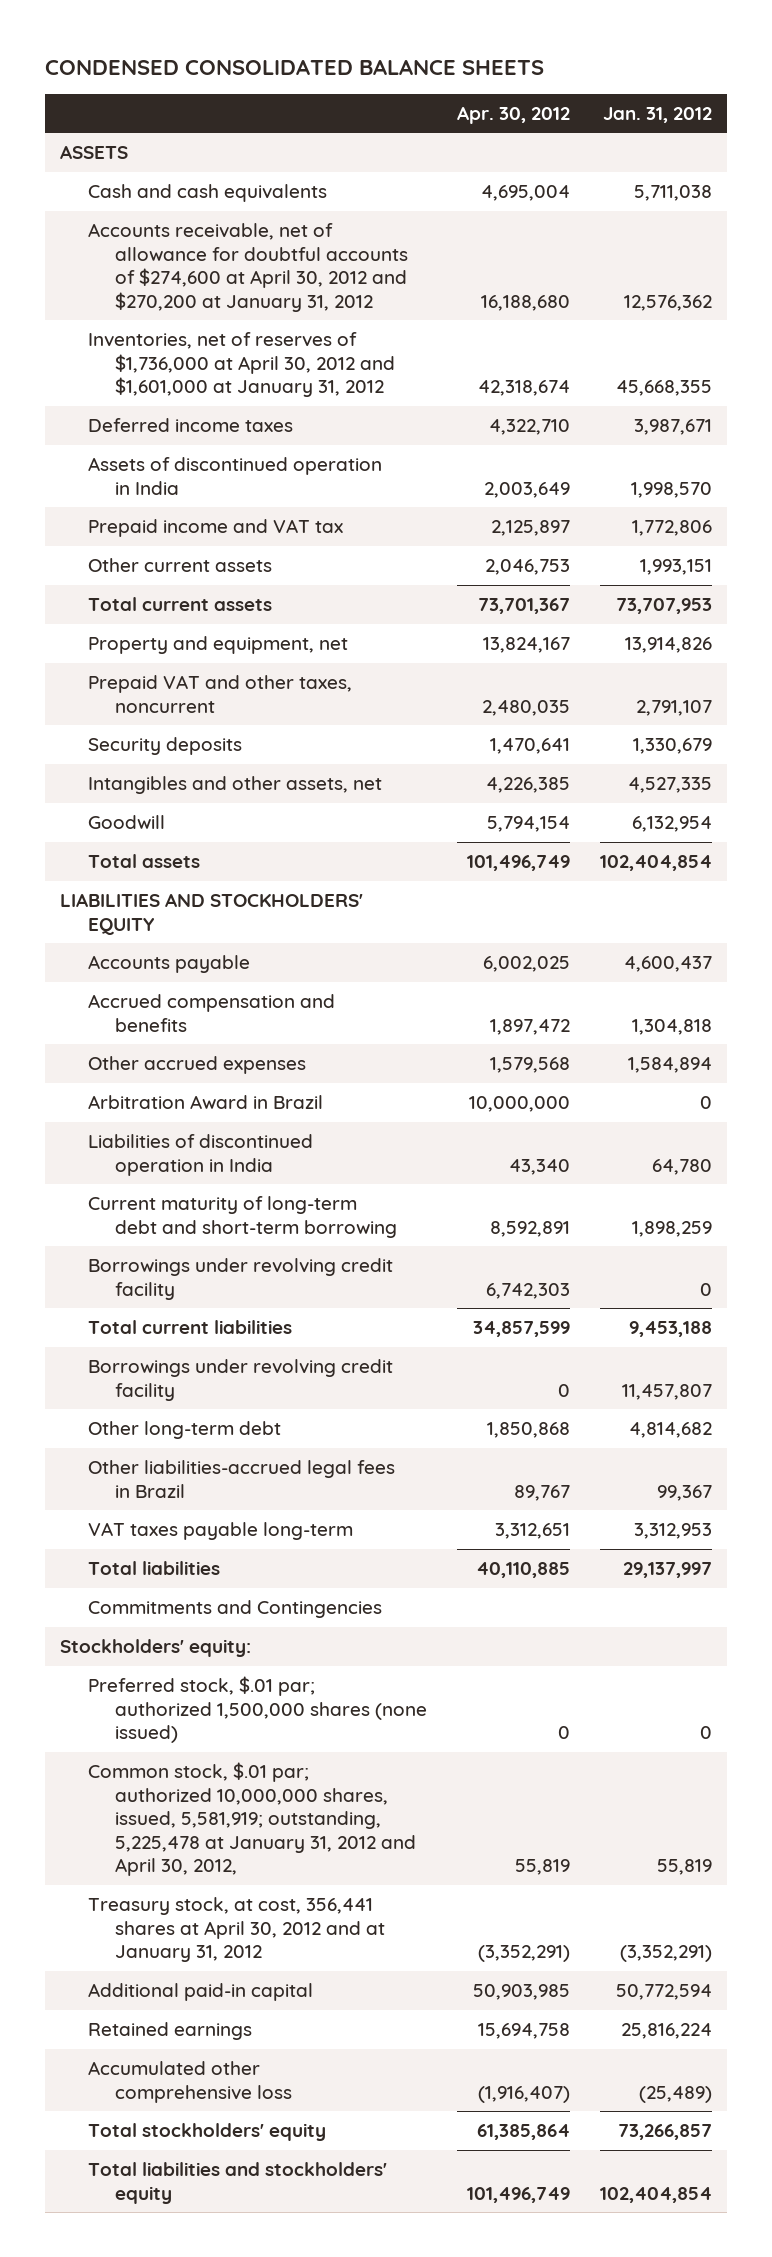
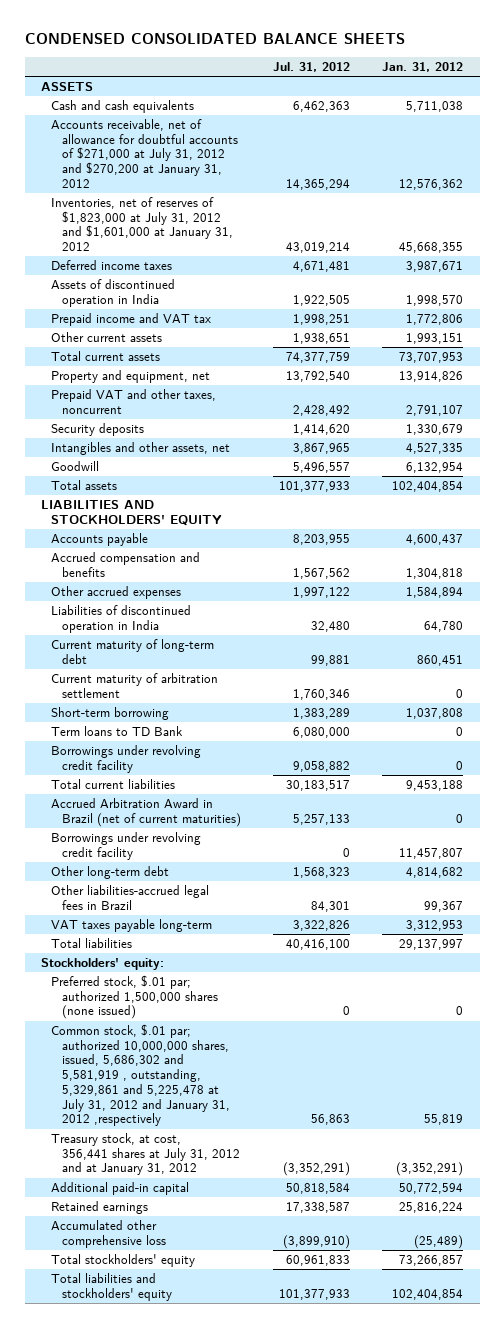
[456,105,570,124] Apr. 30, 2012 -> none
none -> [272,61,350,72] Jul. 31, 2012
[87,222,409,312] Accounts receivable, net of allowance for doubtful accounts of $274,600 at April 30, 2012 and $270,200 at January 31, 2012 -> [51,118,238,188] Accounts receivable, net of allowance for doubtful accounts of $271,000 at July 31, 2012 and $270,200 at January 31, 2012
[87,331,396,398] Inventories, net of reserves of $1,736,000 at April 30, 2012 and $1,601,000 at January 31, 2012 -> [51,196,233,252] Inventories, net of reserves of $1,823,000 at July 31, 2012 and $1,601,000 at January 31, 2012
[87,1094,323,1109] Arbitration Award in Brazil -> none
[87,1195,398,1238] Current maturity of long-term debt and short-term borrowing -> [51,638,215,664] Current maturity of long-term debt
[631,1220,712,1237] 1,898,259 -> [417,654,464,666] 860,451
none -> [51,672,219,698] Current maturity of arbitration settlement
none -> [51,706,170,720] Short-term borrowing
none -> [51,725,184,736] Term loans to TD Bank
none -> [51,797,241,827] Accrued Arbitration Award in Brazil (net of current maturities)
[87,1599,382,1618] Commitments and Contingencies -> none
[87,1761,417,1877] Common stock, $.01 par; authorized 10,000,000 shares, issued, 5,581,919; outstanding, 5,225,478 at January 31, 2012 and April 30, 2012, -> [51,1023,230,1127] Common stock, $.01 par; authorized 10,000,000 shares, issued, 5,686,302 and 5,581,919 , outstanding, 5,329,861 and 5,225,478 at July 31, 2012 and January 31, 2012 ,respectively
[87,1896,386,1963] Treasury stock, at cost, 356,441 shares at April 30, 2012 and at January 31, 2012 -> [51,1132,240,1176] Treasury stock, at cost, 356,441 shares at July 31, 2012 and at January 31, 2012

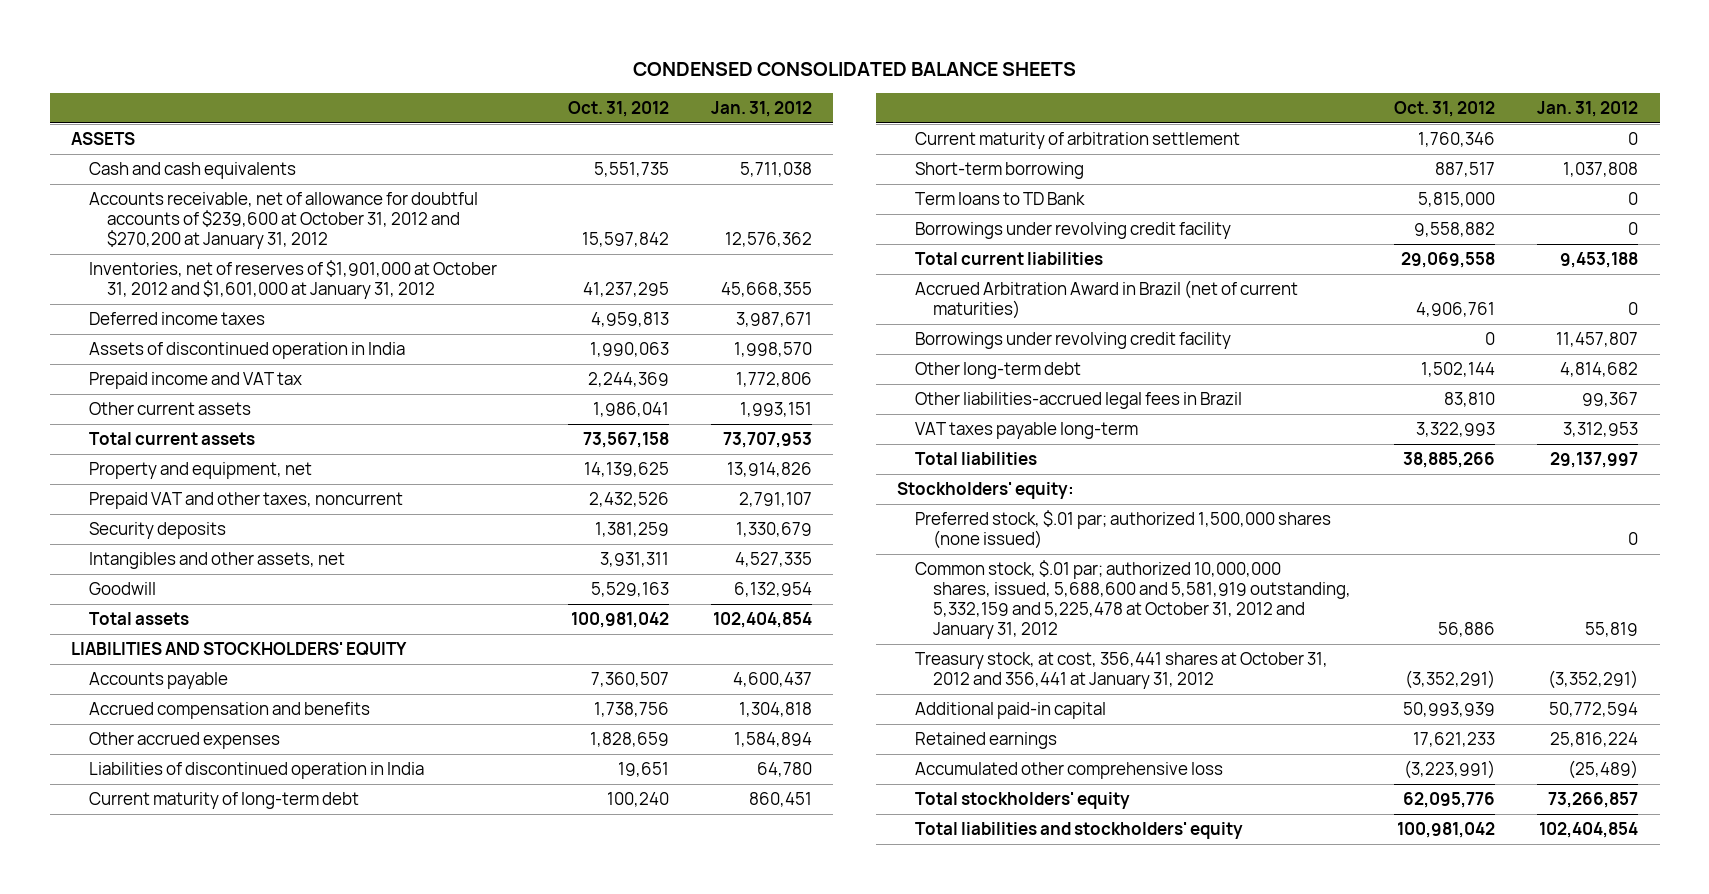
[272,61,350,72] Jul. 31, 2012 -> none
none -> [567,101,669,118] Oct. 31, 2012
[51,118,238,188] Accounts receivable, net of allowance for doubtful accounts of $271,000 at July 31, 2012 and $270,200 at January 31, 2012 -> [89,192,479,250] Accounts receivable, net of allowance for doubtful accounts of $239,600 at October 31, 2012 and $270,200 at January 31, 2012
[51,196,233,252] Inventories, net of reserves of $1,823,000 at July 31, 2012 and $1,601,000 at January 31, 2012 -> [89,260,498,300] Inventories, net of reserves of $1,901,000 at October 31, 2012 and $1,601,000 at January 31, 2012
[51,1023,230,1127] Common stock, $.01 par; authorized 10,000,000 shares, issued, 5,686,302 and 5,581,919 , outstanding, 5,329,861 and 5,225,478 at July 31, 2012 and January 31, 2012 ,respectively -> [915,560,1352,639] Common stock, $.01 par; authorized 10,000,000 shares, issued, 5,688,600 and 5,581,919 outstanding, 5,332,159 and 5,225,478 at October 31, 2012 and January 31, 2012
[51,1132,240,1176] Treasury stock, at cost, 356,441 shares at July 31, 2012 and at January 31, 2012 -> [915,652,1329,690] Treasury stock, at cost, 356,441 shares at October 31, 2012 and 356,441 at January 31, 2012

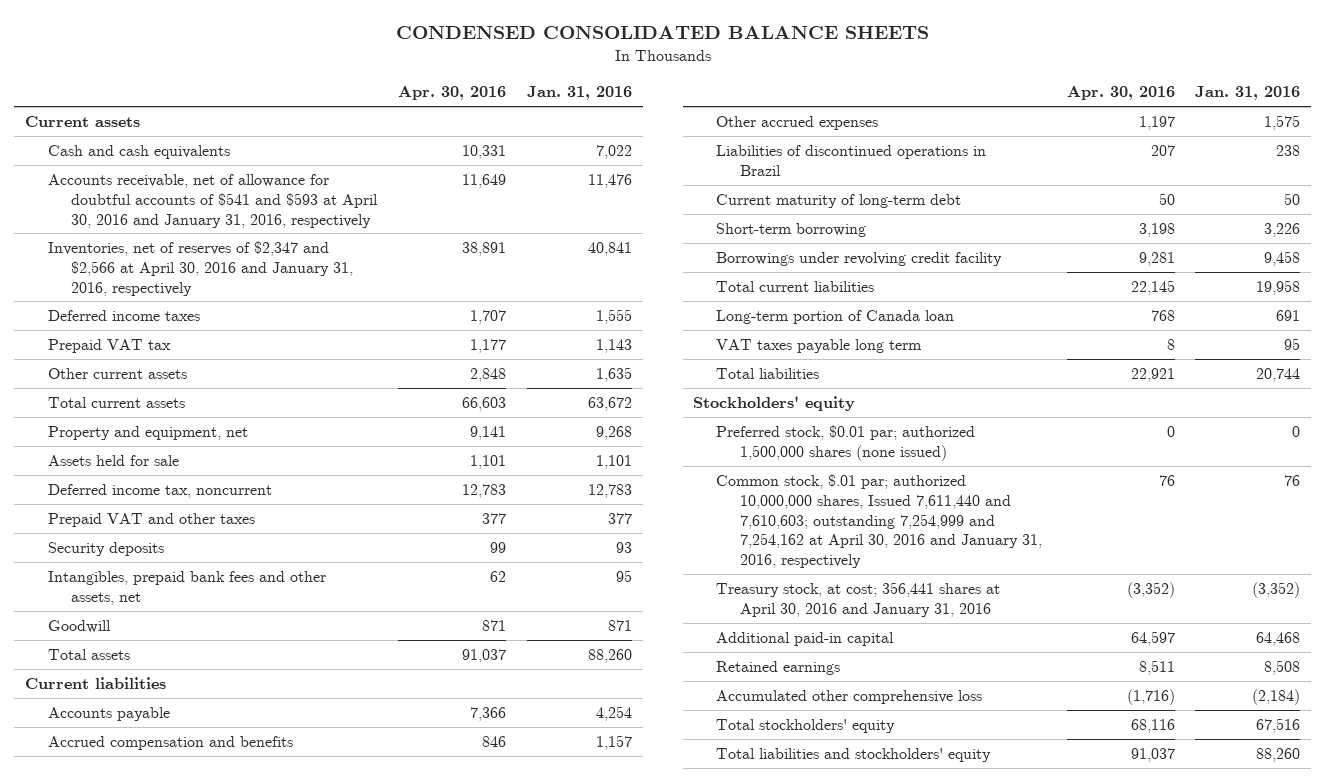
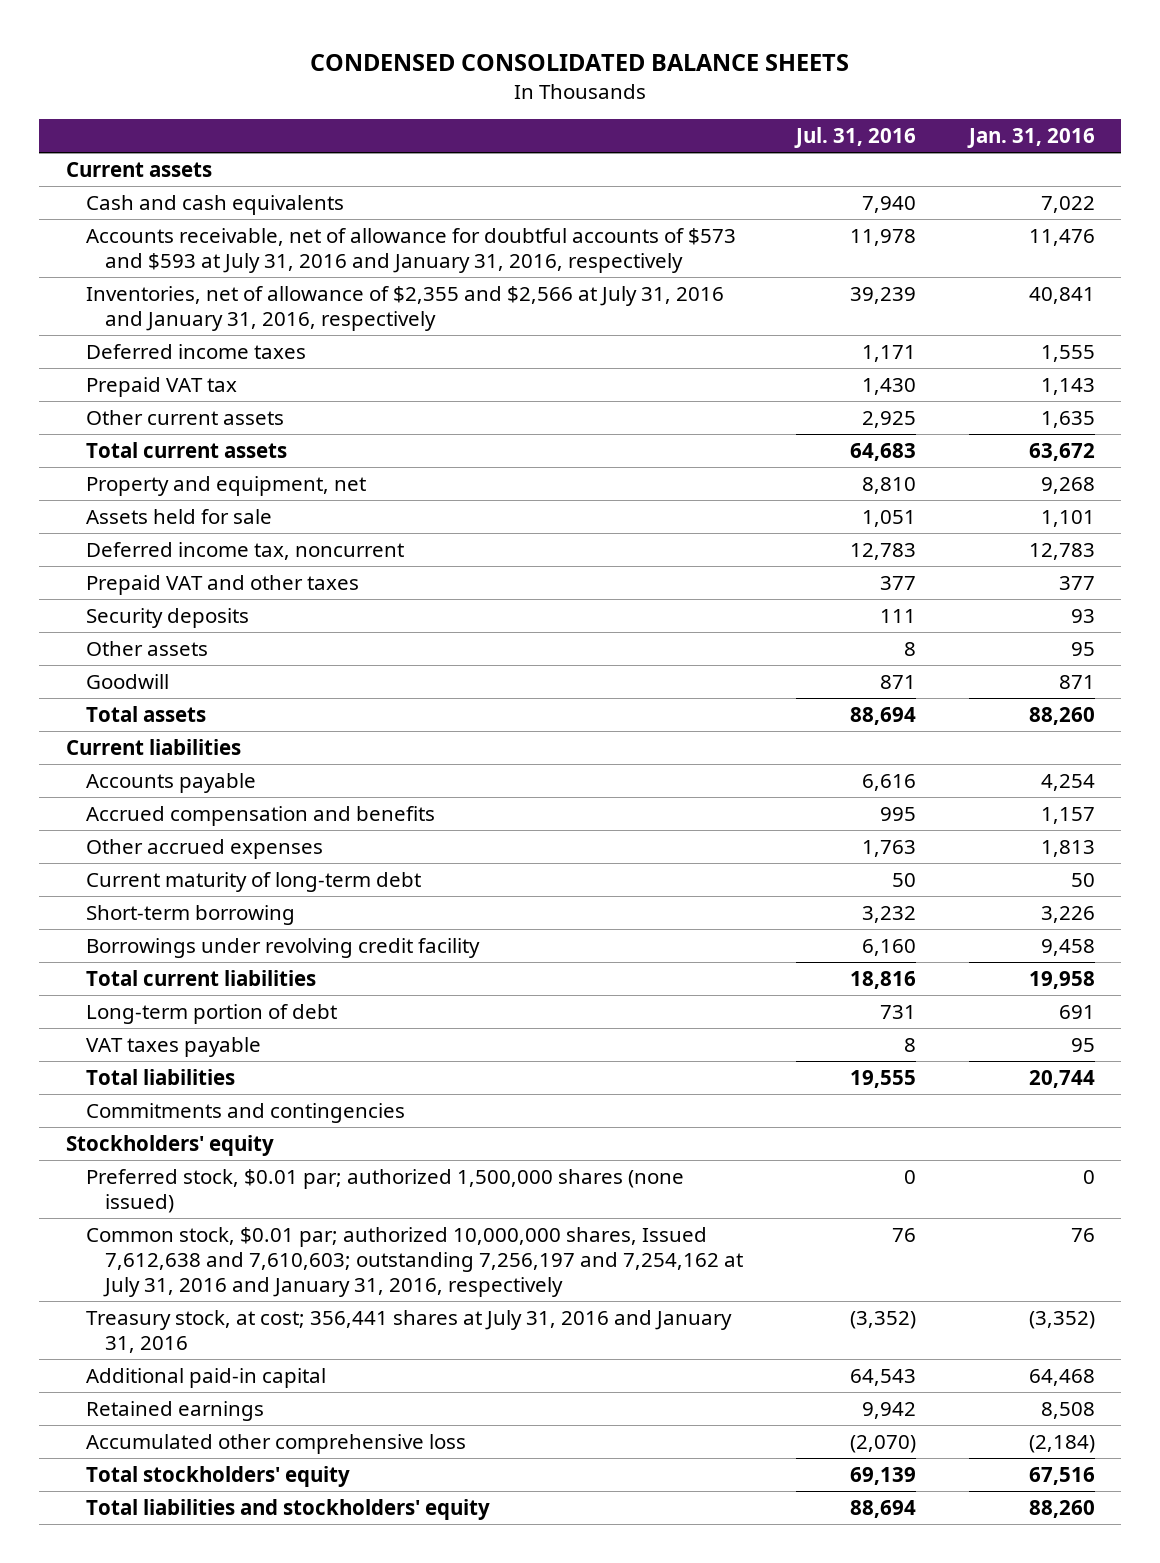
[398,86,507,101] Apr. 30, 2016 -> none
none -> [794,127,917,149] Jul. 31, 2016
[48,173,379,228] Accounts receivable, net of allowance for doubtful accounts of $541 and $593 at April 30, 2016 and January 31, 2016, respectively -> [85,227,736,273] Accounts receivable, net of allowance for doubtful accounts of $573 and $593 at July 31, 2016 and January 31, 2016, respectively
[48,240,354,296] Inventories, net of reserves of $2,347 and $2,566 at April 30, 2016 and January 31, 2016, respectively -> [85,285,724,331] Inventories, net of allowance of $2,355 and $2,566 at July 31, 2016 and January 31, 2016, respectively
[48,570,327,605] Intangibles, prepaid bank fees and other assets, net -> none
none -> [85,640,208,656] Other assets
[716,144,987,176] Liabilities of discontinued operations in Brazil -> none
[1264,114,1301,130] 1,575 -> [1040,839,1095,857] 1,813
[716,309,955,324] Long-term portion of Canada loan -> [85,1003,337,1024] Long-term portion of debt
[716,338,923,353] VAT taxes payable long term -> [85,1036,261,1057] VAT taxes payable
none -> [85,1102,405,1123] Commitments and contingencies
[716,473,1042,569] Common stock, $.01 par; authorized 10,000,000 shares, Issued 7,611,440 and 7,610,603; outstanding 7,254,999 and 7,254,162 at April 30, 2016 and January 31, 2016, respectively -> [85,1226,744,1297] Common stock, $0.01 par; authorized 10,000,000 shares, Issued 7,612,638 and 7,610,603; outstanding 7,256,197 and 7,254,162 at July 31, 2016 and January 31, 2016, respectively
[716,581,1001,617] Treasury stock, at cost; 356,441 shares at April 30, 2016 and January 31, 2016 -> [85,1309,732,1353] Treasury stock, at cost; 356,441 shares at July 31, 2016 and January 31, 2016

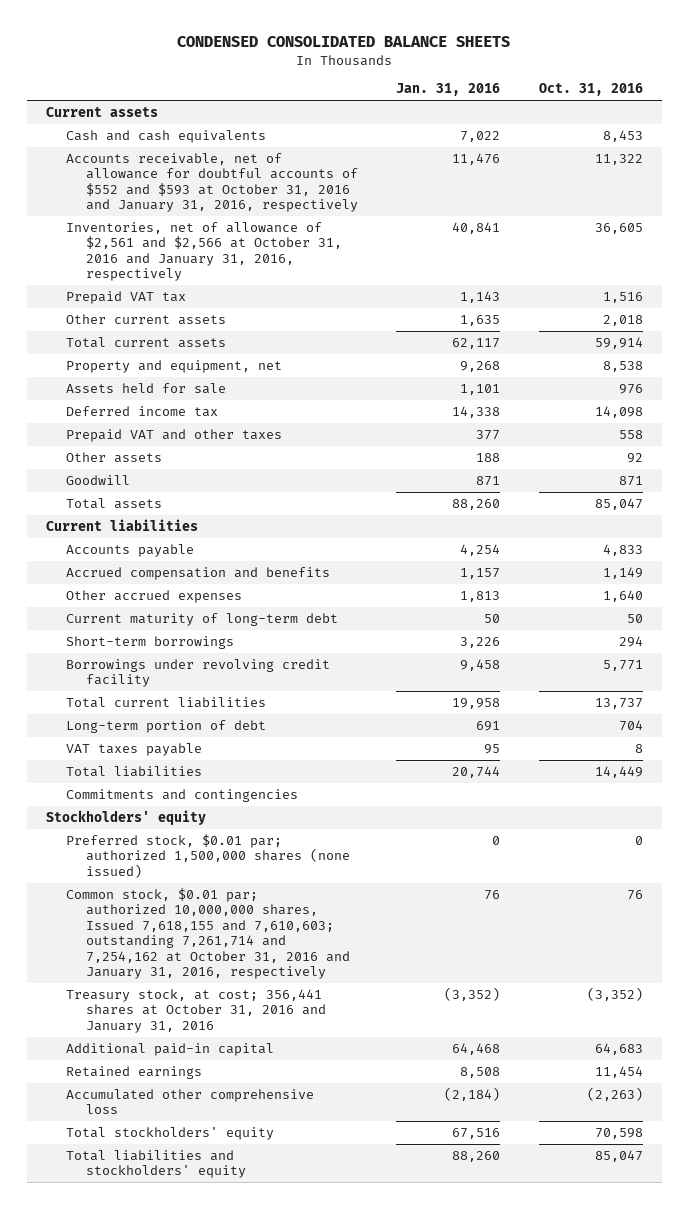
[794,127,917,149] Jul. 31, 2016 -> none
none -> [538,83,643,97] Oct. 31, 2016
[85,343,306,359] Deferred income taxes -> none
[85,227,736,273] Accounts receivable, net of allowance for doubtful accounts of $573 and $593 at July 31, 2016 and January 31, 2016, respectively -> [66,152,359,213] Accounts receivable, net of allowance for doubtful accounts of $552 and $593 at October 31, 2016 and January 31, 2016, respectively
[85,285,724,331] Inventories, net of allowance of $2,355 and $2,566 at July 31, 2016 and January 31, 2016, respectively -> [66,221,343,282] Inventories, net of allowance of $2,561 and $2,566 at October 31, 2016 and January 31, 2016, respectively
[1028,442,1095,461] 63,672 -> [452,337,501,349] 62,117
[85,541,404,560] Deferred income tax, noncurrent -> [66,405,219,417] Deferred income tax
[1028,542,1095,560] 12,783 -> [452,405,501,418] 14,338
[85,607,249,628] Security deposits -> none
[1070,641,1095,656] 95 -> [476,452,501,462] 188
[85,904,295,925] Short-term borrowing -> [66,635,235,649] Short-term borrowings
[85,1226,744,1297] Common stock, $0.01 par; authorized 10,000,000 shares, Issued 7,612,638 and 7,610,603; outstanding 7,256,197 and 7,254,162 at July 31, 2016 and January 31, 2016, respectively -> [66,887,351,980] Common stock, $0.01 par; authorized 10,000,000 shares, Issued 7,618,155 and 7,610,603; outstanding 7,261,714 and 7,254,162 at October 31, 2016 and January 31, 2016, respectively
[85,1309,732,1353] Treasury stock, at cost; 356,441 shares at July 31, 2016 and January 31, 2016 -> [66,988,327,1033] Treasury stock, at cost; 356,441 shares at October 31, 2016 and January 31, 2016

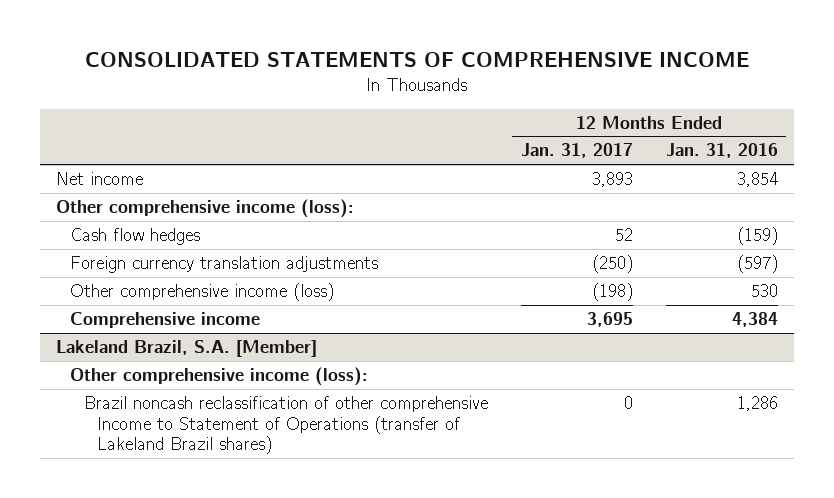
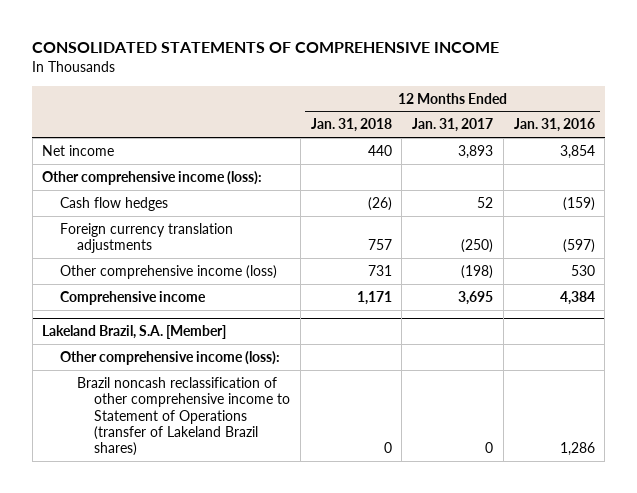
none -> [310,118,392,133] Jan. 31, 2018
[83,395,488,455] Brazil noncash reclassification of other comprehensive Income to Statement of Operations (transfer of Lakeland Brazil shares) -> [76,376,291,457] Brazil noncash reclassification of other comprehensive income to Statement of Operations (transfer of Lakeland Brazil shares)

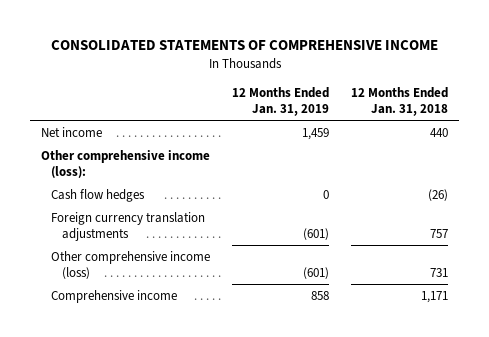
[412,118,494,133] Jan. 31, 2017 -> none
[513,118,595,133] Jan. 31, 2016 -> none
none -> [232,87,330,116] 12 Months Ended Jan. 31, 2019
[42,325,227,340] Lakeland Brazil, S.A. [Member] -> none
[59,350,280,365] Other comprehensive income (loss): -> none
[76,376,291,457] Brazil noncash reclassification of other comprehensive income to Statement of Operations (transfer of Lakeland Brazil shares) -> none

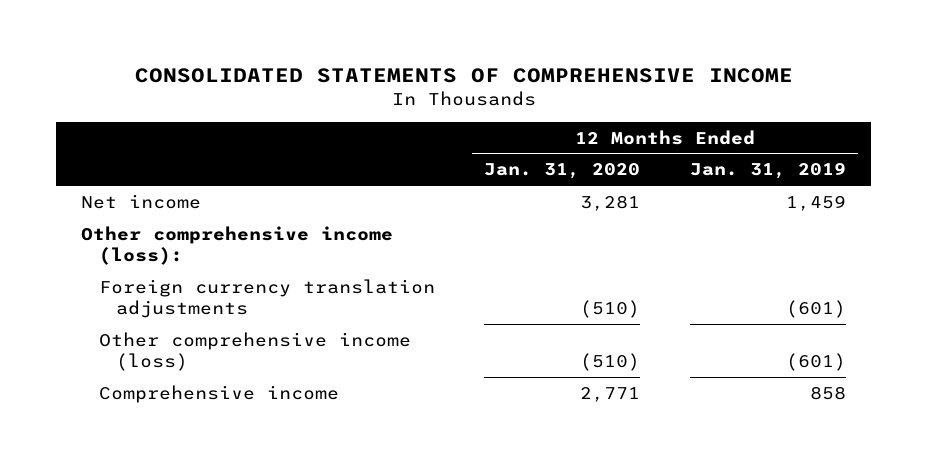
[351,87,449,116] 12 Months Ended Jan. 31, 2018 -> none
none -> [484,163,641,180] Jan. 31, 2020
[51,188,146,202] Cash flow hedges -> none

